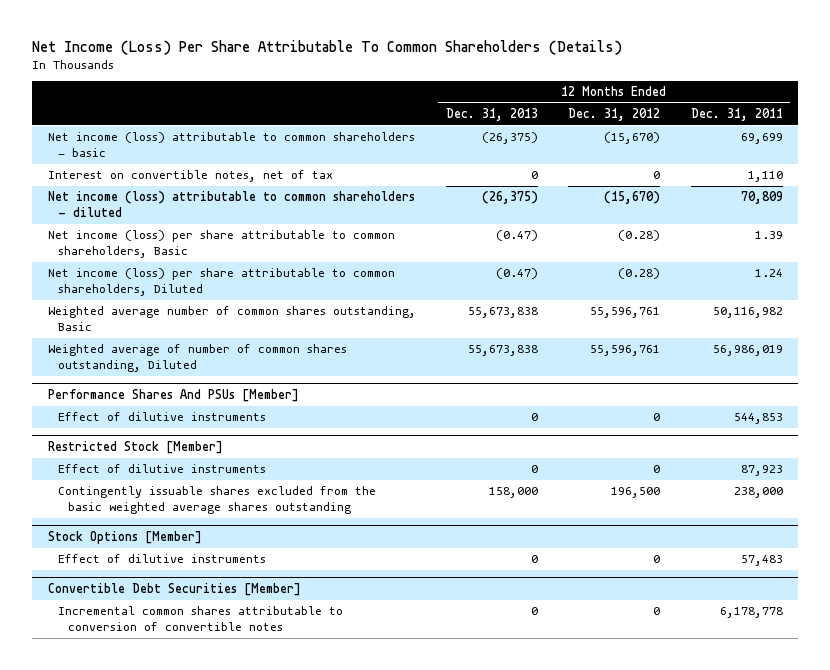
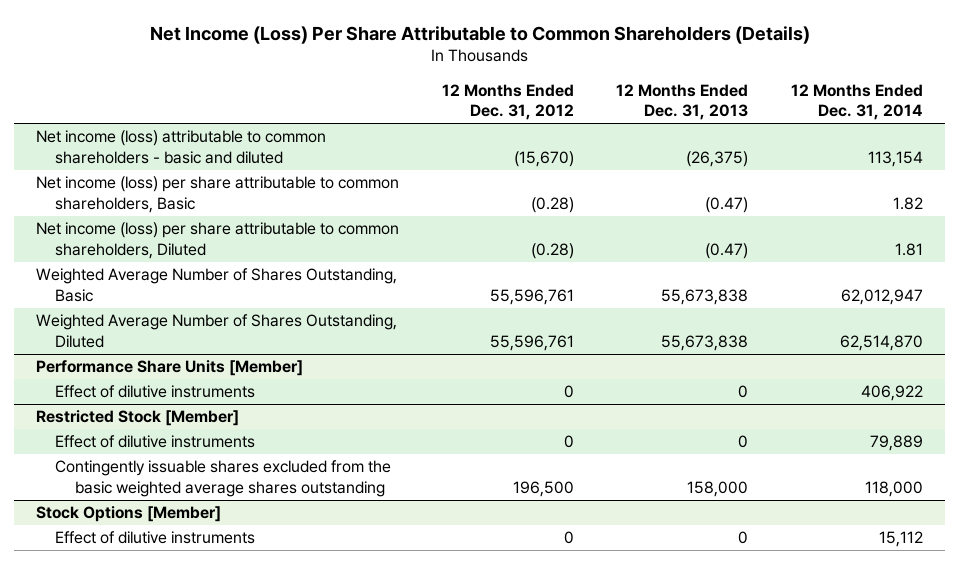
[32,39,623,55] Net Income (Loss) Per Share Attributable To Common Shareholders (Details) -> [149,25,810,44] Net Income (Loss) Per Share Attributable to Common Shareholders (Details)
[690,108,783,122] Dec. 31, 2011 -> none
none -> [791,83,924,121] 12 Months Ended Dec. 31, 2014
[47,170,333,183] Interest on convertible notes, net of tax -> none
[47,191,415,218] Net income (loss) attributable to common shareholders - diluted -> none
[47,132,415,158] Net income (loss) attributable to common shareholders - basic -> [35,130,326,164] Net income (loss) attributable to common shareholders - basic and diluted
[47,389,299,403] Performance Shares And PSUs [Member] -> none
[47,306,416,332] Weighted average number of common shares outstanding, Basic -> [35,268,397,302] Weighted Average Number of Shares Outstanding, Basic
[47,344,347,373] Weighted average of number of common shares outstanding, Diluted -> [35,314,397,348] Weighted Average Number of Shares Outstanding, Diluted
none -> [35,360,303,377] Performance Share Units [Member]
[47,583,301,597] Convertible Debt Securities [Member] -> none
[57,606,343,632] Incremental common shares attributable to conversion of convertible notes -> none

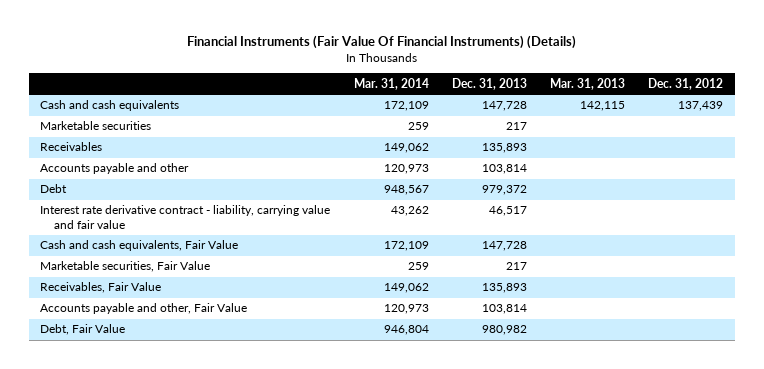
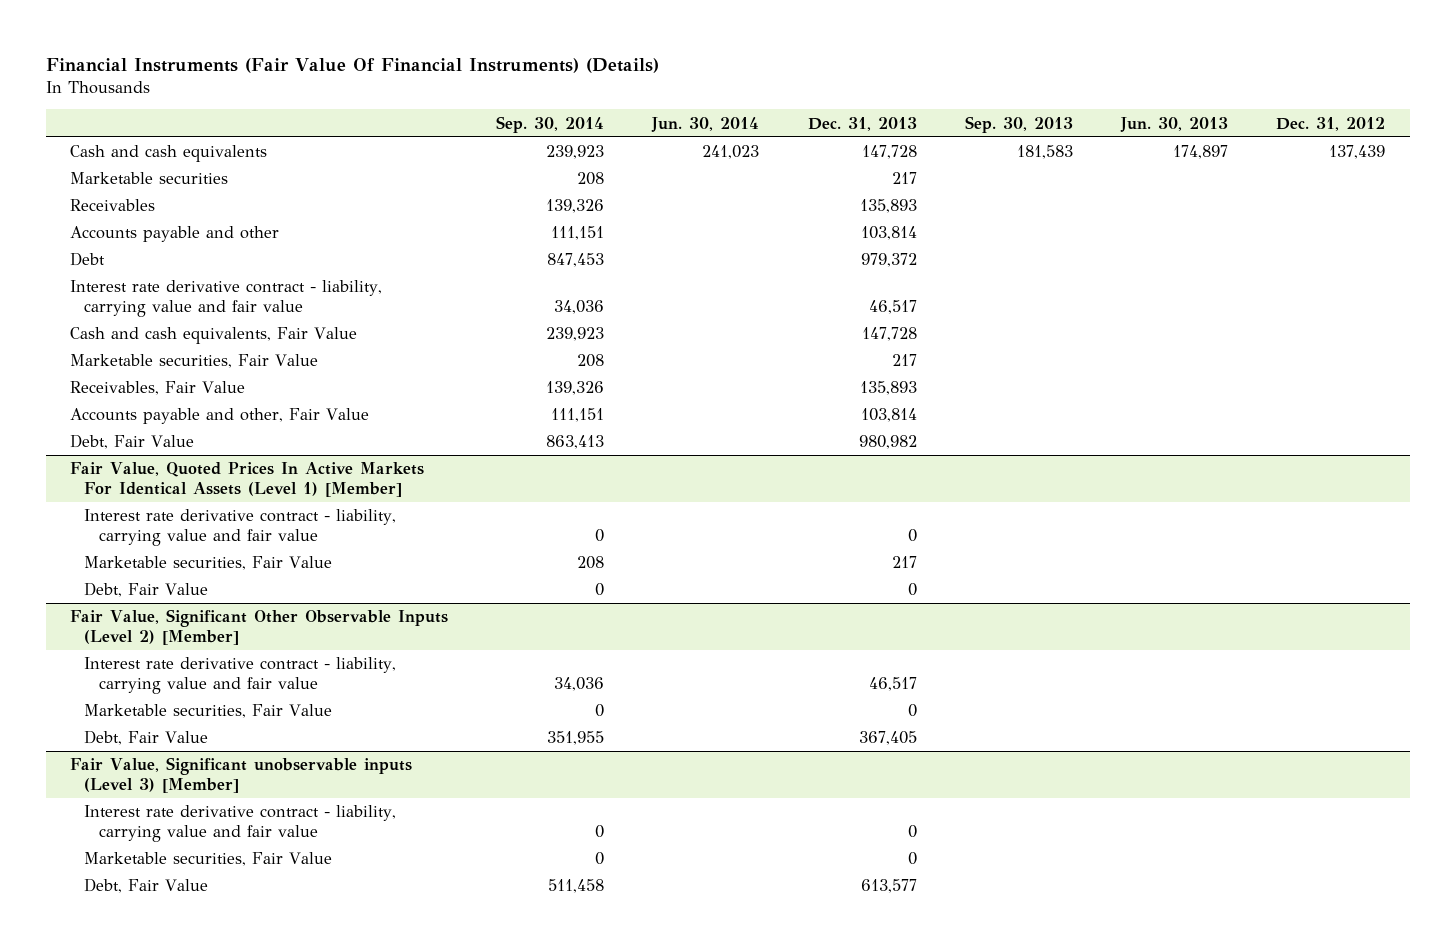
[353,77,429,90] Mar. 31, 2014 -> none
[550,77,626,90] Mar. 31, 2013 -> none
none -> [496,115,605,133] Sep. 30, 2014
none -> [651,116,760,132] Jun. 30, 2014
none -> [964,115,1073,133] Sep. 30, 2013
none -> [1120,116,1229,132] Jun. 30, 2013
none -> [69,462,424,497] Fair Value, Quoted Prices In Active Markets For Identical Assets (Level 1) [Member]
none -> [84,509,397,546] Interest rate derivative contract - liability, carrying value and fair value
none -> [84,556,333,571] Marketable securities, Fair Value
none -> [84,582,209,598] Debt, Fair Value
none -> [69,609,448,645] Fair Value, Significant Other Observable Inputs (Level 2) [Member]
none -> [84,657,397,694] Interest rate derivative contract - liability, carrying value and fair value
none -> [84,704,333,719] Marketable securities, Fair Value
none -> [84,730,209,746] Debt, Fair Value
none -> [69,757,412,793] Fair Value, Significant unobservable inputs (Level 3) [Member]
none -> [84,805,397,842] Interest rate derivative contract - liability, carrying value and fair value
none -> [84,852,333,867] Marketable securities, Fair Value
none -> [84,878,209,894] Debt, Fair Value

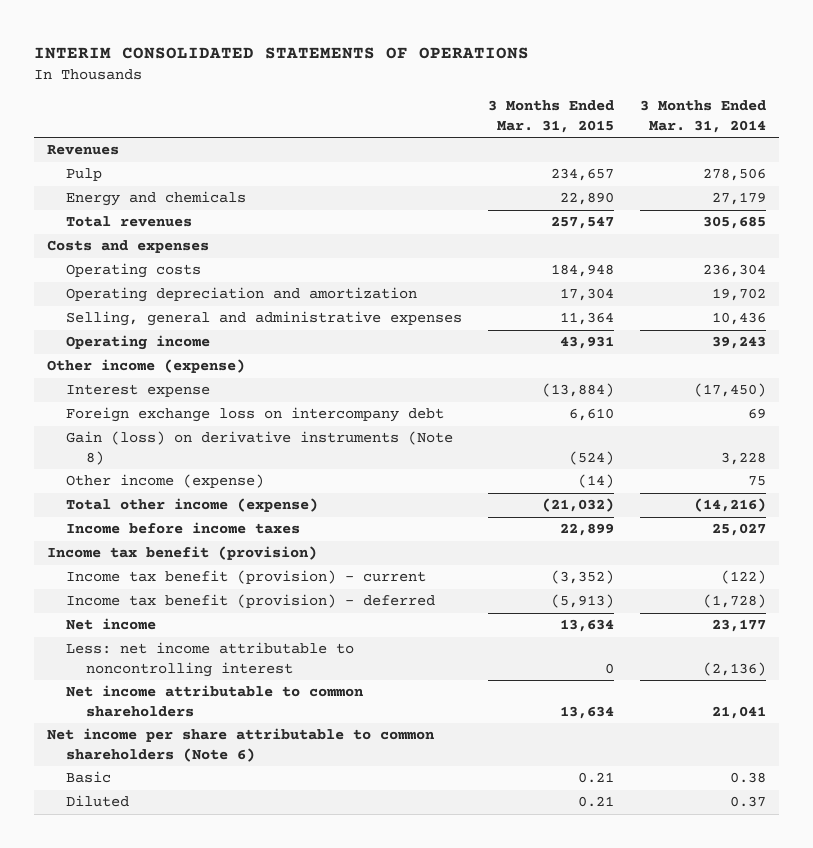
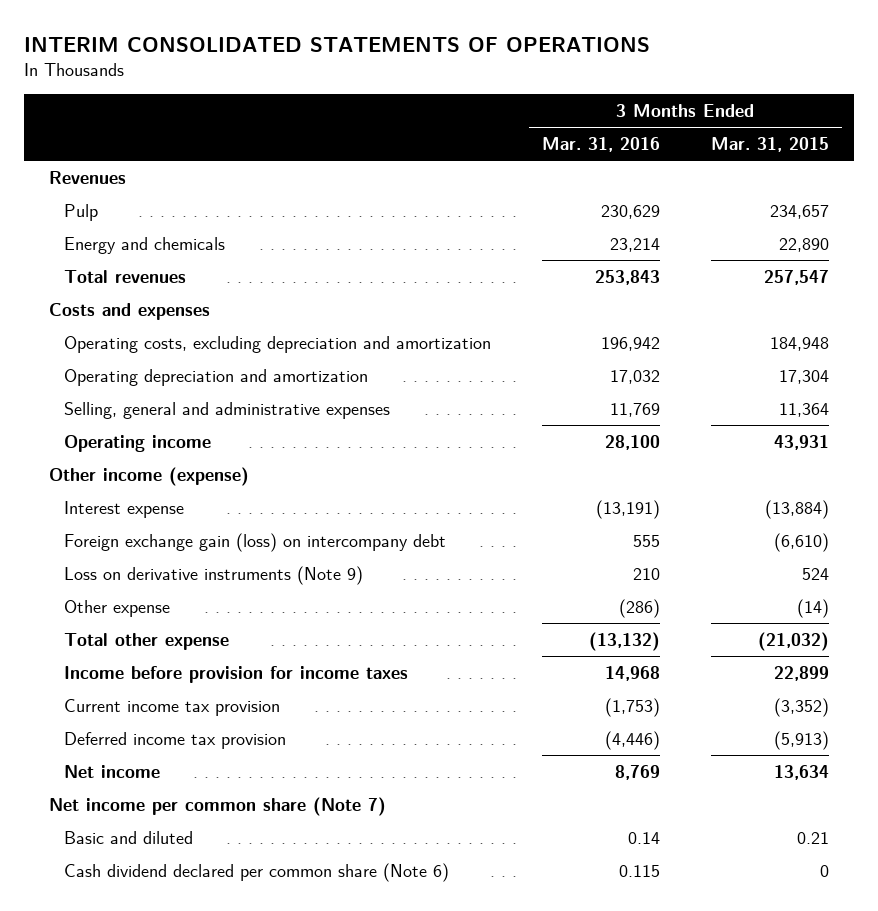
[639,100,766,133] 3 Months Ended Mar. 31, 2014 -> none
none -> [542,136,661,152] Mar. 31, 2016
[66,263,202,279] Operating costs -> [64,335,492,353] Operating costs, excluding depreciation and amortization
[47,546,318,561] Income tax benefit (provision) -> none
[66,407,445,423] Foreign exchange loss on intercompany debt -> [64,532,447,552] Foreign exchange gain (loss) on intercompany debt
[569,408,615,422] 6,610 -> [773,532,829,552] (6,610)
[66,431,454,465] Gain (loss) on derivative instruments (Note 8) -> [64,565,364,585] Loss on derivative instruments (Note 9)
[569,450,615,465] (524) -> [801,567,829,580] 524
[66,474,265,489] Other income (expense) -> [64,599,171,617] Other expense
[66,498,319,513] Total other income (expense) -> [64,632,230,650] Total other expense
[66,522,301,535] Income before income taxes -> [64,665,409,683] Income before provision for income taxes
[66,570,427,585] Income tax benefit (provision) - current -> [64,698,281,716] Current income tax provision
[66,594,436,609] Income tax benefit (provision) - deferred -> [64,731,287,749] Deferred income tax provision
[66,642,355,677] Less: net income attributable to noncontrolling interest -> none
[66,685,365,717] Net income attributable to common shareholders -> none
[66,771,112,784] Basic -> none
[66,795,130,808] Diluted -> none
[47,728,436,762] Net income per share attributable to common shareholders (Note 6) -> [49,796,387,816] Net income per common share (Note 7)
none -> [64,830,194,844] Basic and diluted
none -> [64,862,450,882] Cash dividend declared per common share (Note 6)

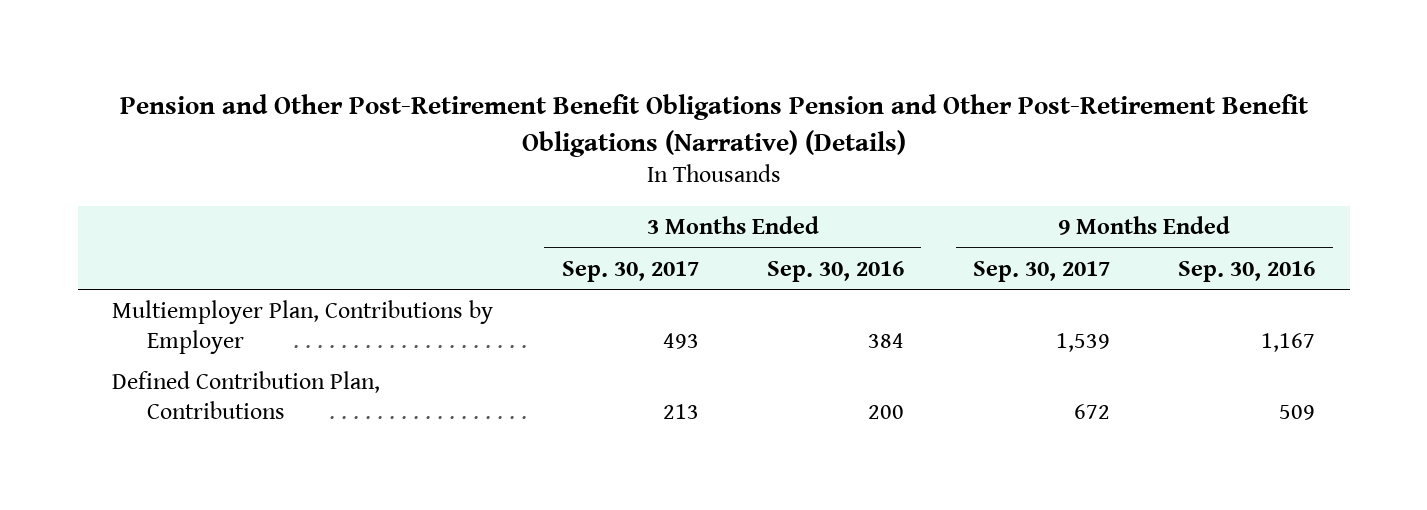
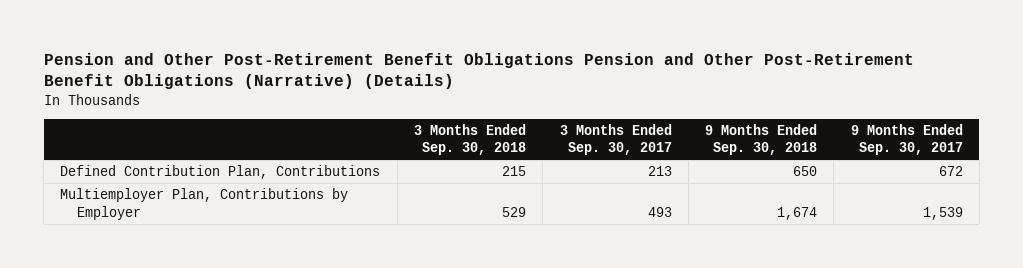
[767,260,905,282] Sep. 30, 2016 -> none
[1178,260,1316,282] Sep. 30, 2016 -> none
none -> [413,123,526,156] 3 Months Ended Sep. 30, 2018
none -> [705,123,818,156] 9 Months Ended Sep. 30, 2018
[111,300,493,354] Multiemployer Plan, Contributions by Employer -> [60,188,349,220] Multiemployer Plan, Contributions by Employer

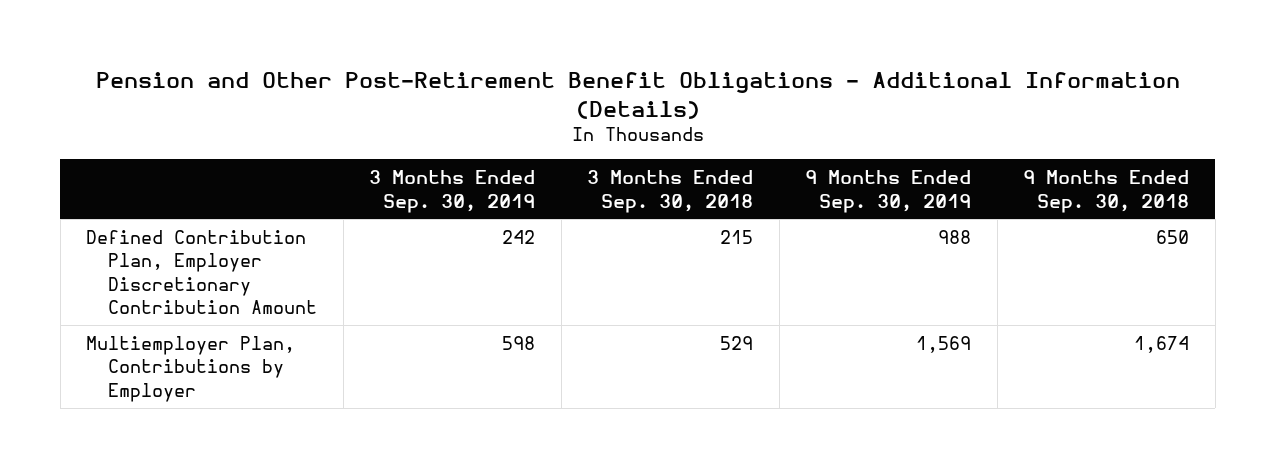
[43,52,914,90] Pension and Other Post-Retirement Benefit Obligations Pension and Other Post-Retirement Benefit Obligations (Narrative) (Details) -> [95,72,1180,119] Pension and Other Post-Retirement Benefit Obligations - Additional Information (Details)
[559,123,672,156] 3 Months Ended Sep. 30, 2017 -> none
[850,123,963,156] 9 Months Ended Sep. 30, 2017 -> none
none -> [369,169,536,213] 3 Months Ended Sep. 30, 2019
none -> [805,169,972,213] 9 Months Ended Sep. 30, 2019
[60,165,381,180] Defined Contribution Plan, Contributions -> [86,229,318,315] Defined Contribution Plan, Employer Discretionary Contribution Amount

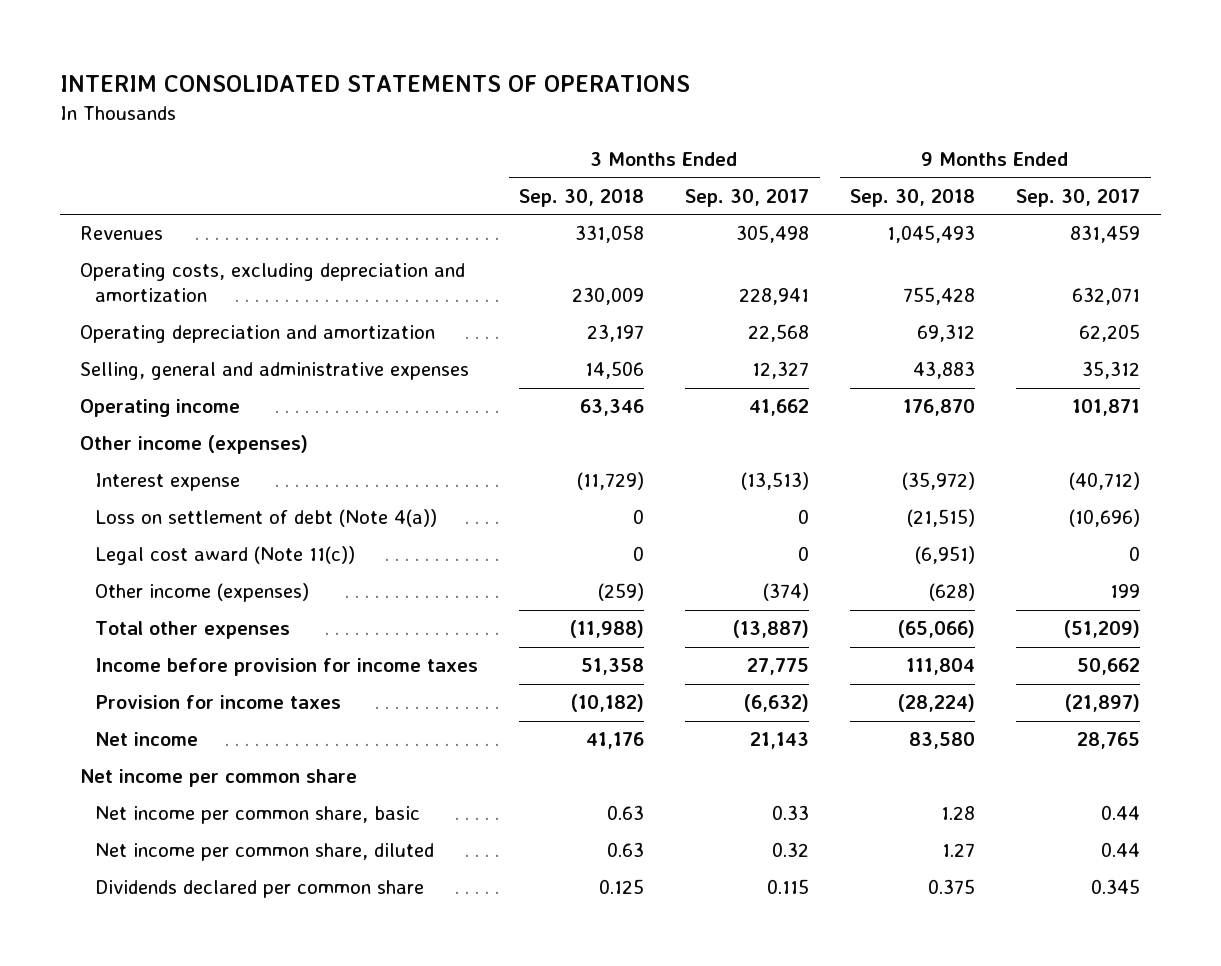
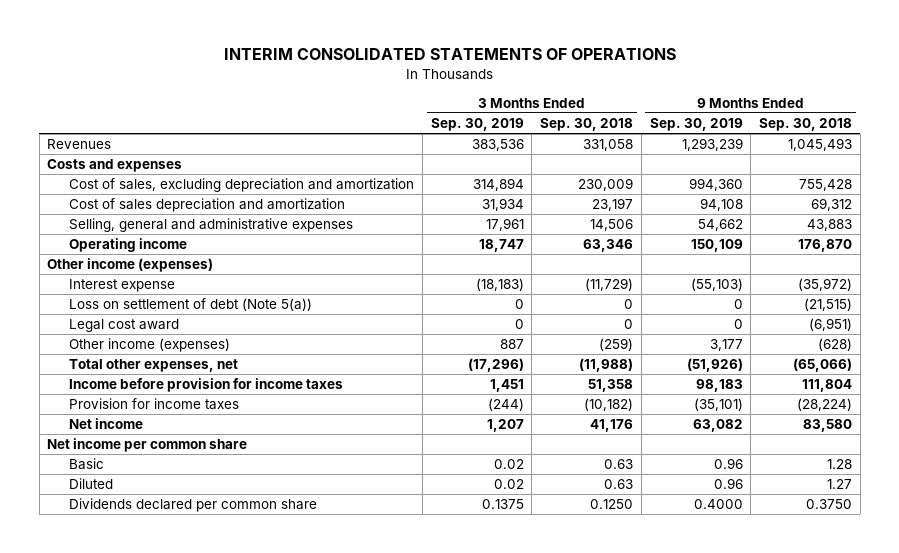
[685,189,810,208] Sep. 30, 2017 -> none
[1016,189,1141,208] Sep. 30, 2017 -> none
none -> [430,118,524,132] Sep. 30, 2019
none -> [649,118,743,132] Sep. 30, 2019
none -> [47,159,183,173] Costs and expenses
[80,263,466,303] Operating costs, excluding depreciation and amortization -> [69,178,415,193] Cost of sales, excluding depreciation and amortization
[80,325,436,344] Operating depreciation and amortization -> [69,198,346,213] Cost of sales depreciation and amortization
[95,509,438,528] Loss on settlement of debt (Note 4(a)) -> [69,298,313,312] Loss on settlement of debt (Note 5(a))
[95,546,356,566] Legal cost award (Note 11(c)) -> [69,319,180,333] Legal cost award
[95,621,291,640] Total other expenses -> [69,359,239,373] Total other expenses, net
[95,806,421,825] Net income per common share, basic -> [69,458,105,471] Basic
[95,843,435,862] Net income per common share, diluted -> [69,478,114,490] Diluted
[599,879,645,895] 0.125 -> [590,499,634,510] 0.1250
[928,879,976,895] 0.375 -> [806,499,853,510] 0.3750

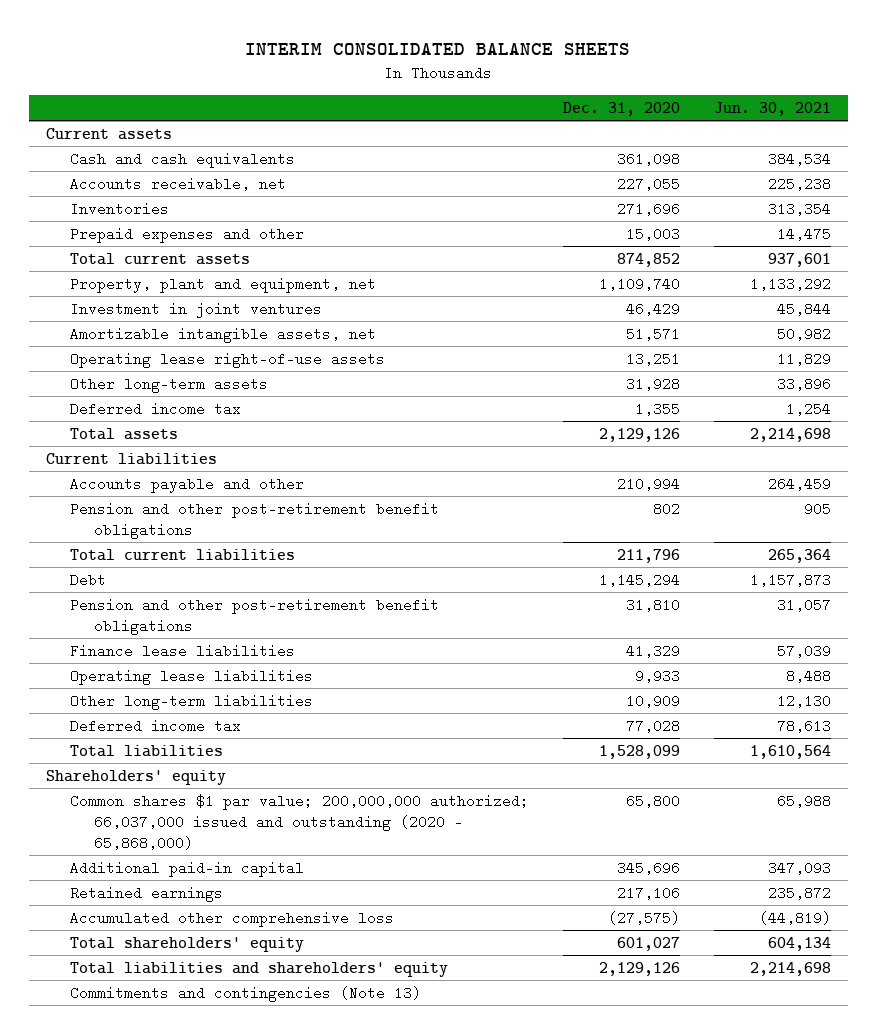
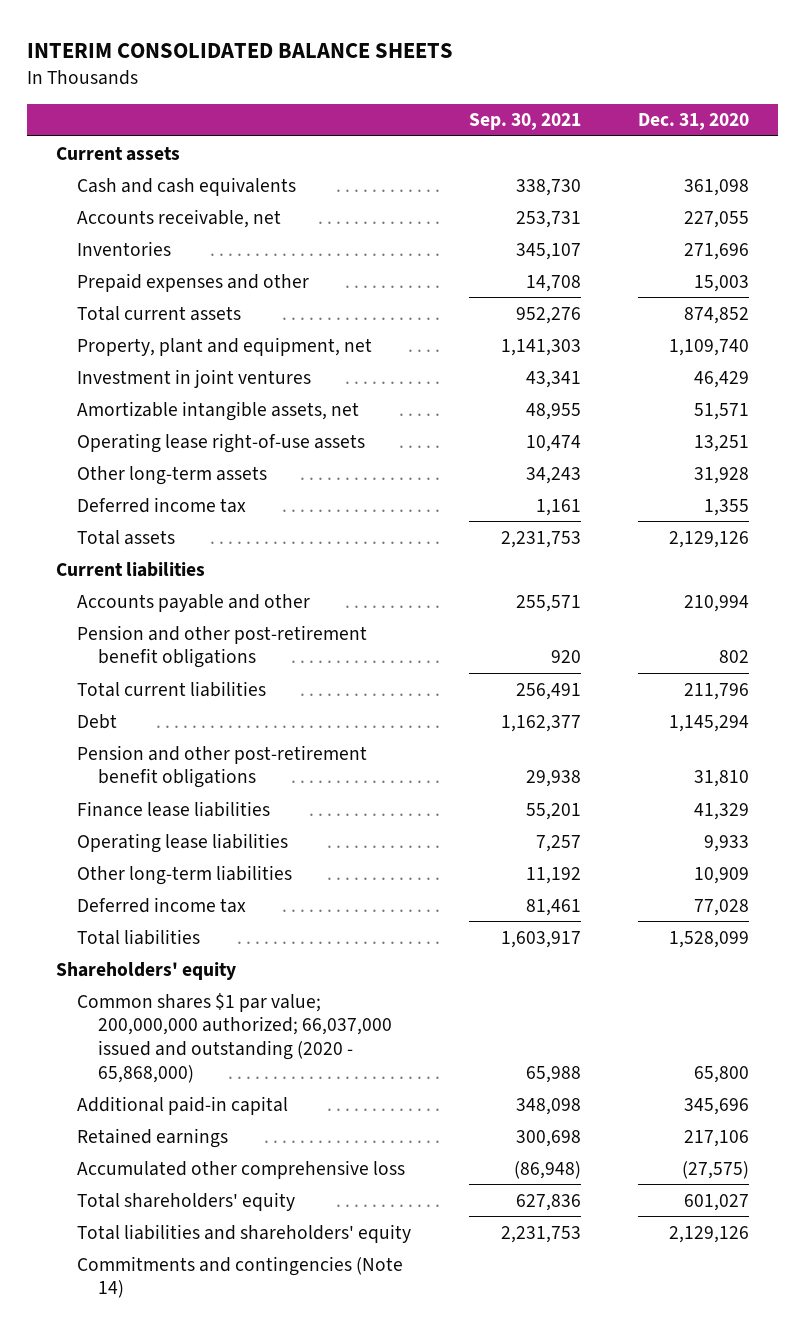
[713,101,831,116] Jun. 30, 2021 -> none
none -> [468,113,581,131] Sep. 30, 2021
[70,985,422,1002] Commitments and contingencies (Note 13) -> [76,1255,403,1299] Commitments and contingencies (Note 14)

